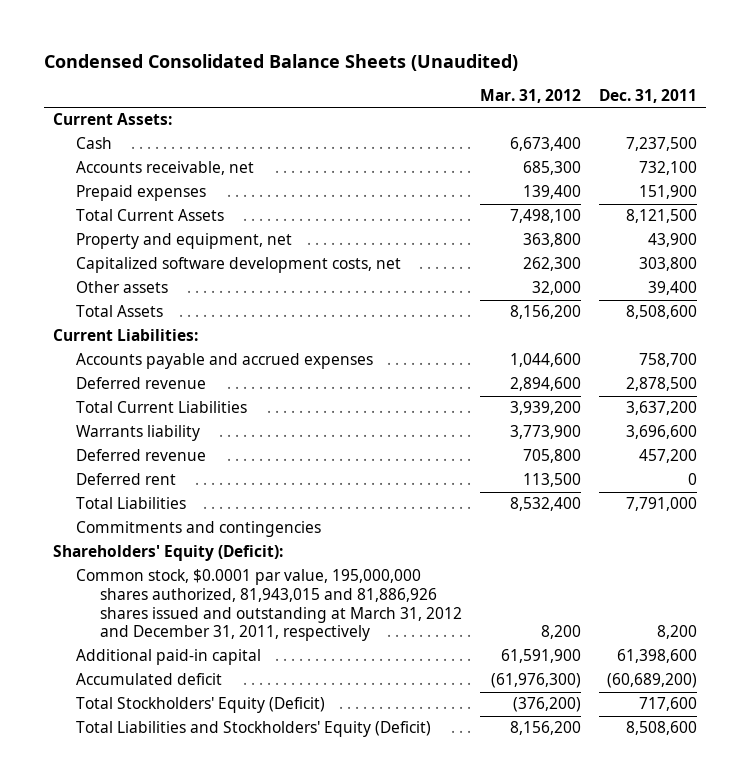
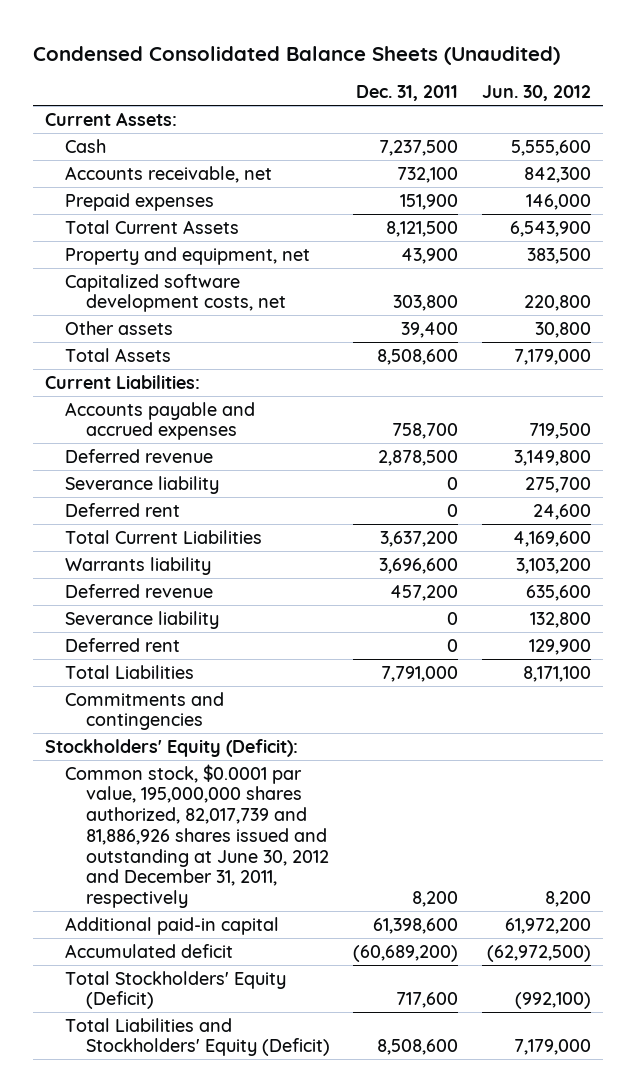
[479,89,581,104] Mar. 31, 2012 -> none
none -> [481,85,591,102] Jun. 30, 2012
none -> [65,475,220,494] Severance liability
none -> [65,502,181,517] Deferred rent
none -> [65,610,220,629] Severance liability
[52,545,283,562] Shareholders' Equity (Deficit): -> [44,738,298,757] Stockholders' Equity (Deficit):
[76,569,462,642] Common stock, $0.0001 par value, 195,000,000 shares authorized, 81,943,015 and 81,886,926 shares issued and outstanding at March 31, 2012 and December 31, 2011, respectively -> [65,763,329,908] Common stock, $0.0001 par value, 195,000,000 shares authorized, 82,017,739 and 81,886,926 shares issued and outstanding at June 30, 2012 and December 31, 2011, respectively

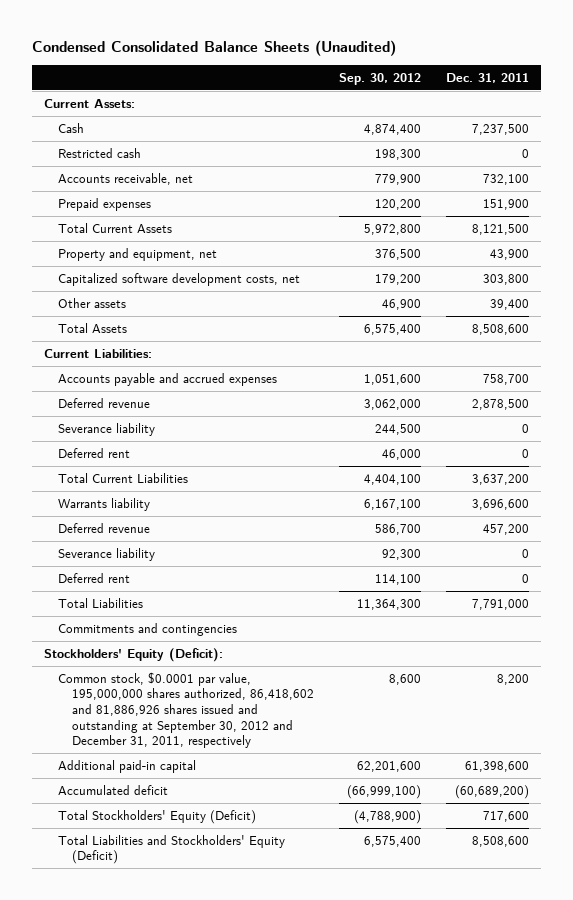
[481,85,591,102] Jun. 30, 2012 -> none
none -> [338,73,421,86] Sep. 30, 2012
none -> [58,147,142,158] Restricted cash
[65,763,329,908] Common stock, $0.0001 par value, 195,000,000 shares authorized, 82,017,739 and 81,886,926 shares issued and outstanding at June 30, 2012 and December 31, 2011, respectively -> [58,671,314,749] Common stock, $0.0001 par value, 195,000,000 shares authorized, 86,418,602 and 81,886,926 shares issued and outstanding at September 30, 2012 and December 31, 2011, respectively

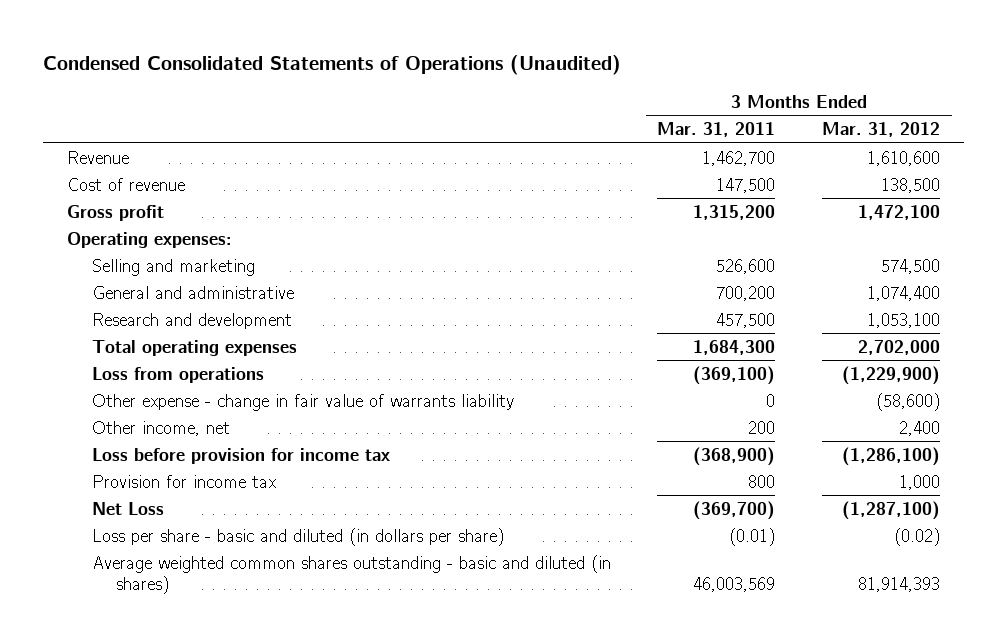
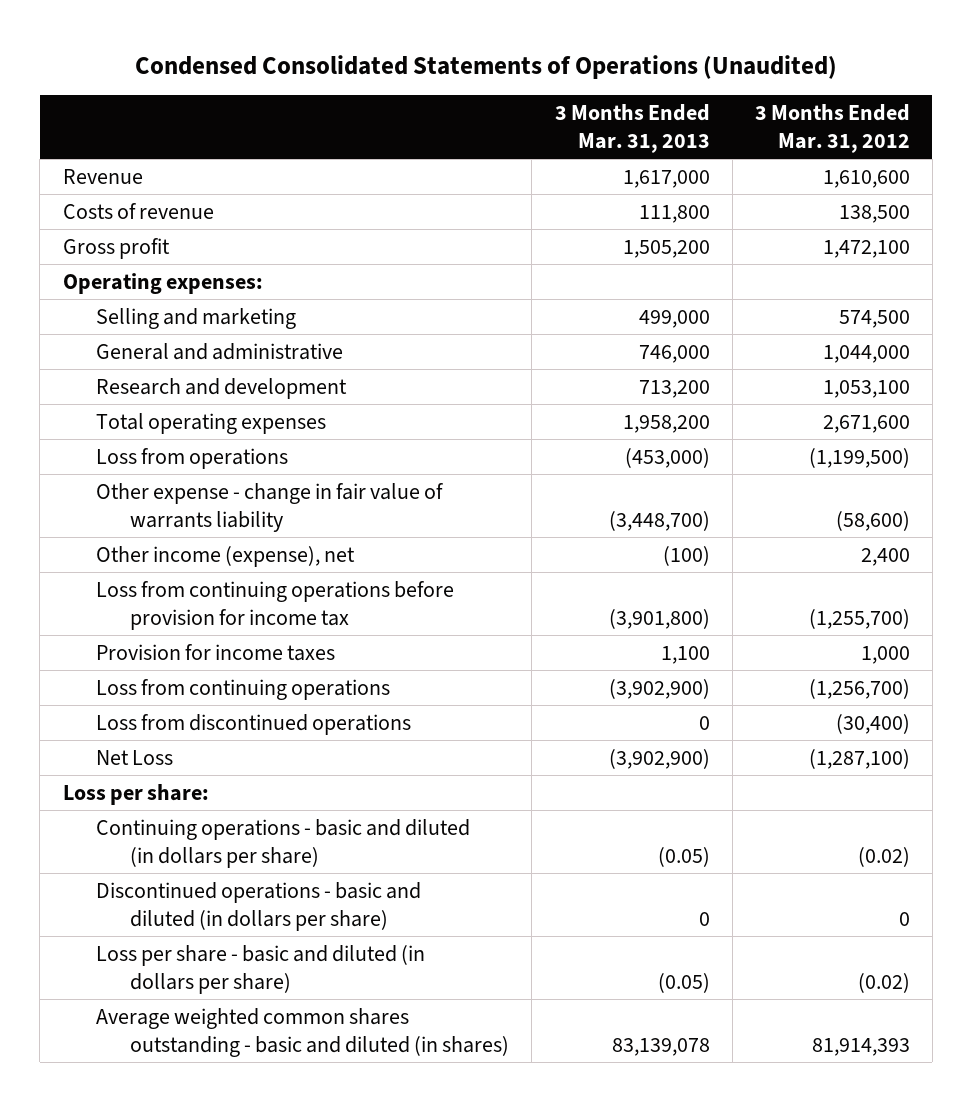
[657,121,776,137] Mar. 31, 2011 -> none
none -> [554,104,710,154] 3 Months Ended Mar. 31, 2013
[66,177,185,191] Cost of revenue -> [62,202,214,219] Costs of revenue
[867,285,941,301] 1,074,400 -> [822,344,910,363] 1,044,000
[858,339,941,355] 2,702,000 -> [822,414,910,433] 2,671,600
[842,365,941,385] (1,229,900) -> [808,447,910,468] (1,199,500)
[91,420,230,436] Other income, net -> [96,545,356,567] Other income (expense), net
[91,447,390,464] Loss before provision for income tax -> [96,580,455,630] Loss from continuing operations before provision for income tax
[842,446,941,466] (1,286,100) -> [808,608,910,629] (1,255,700)
[91,474,276,488] Provision for income tax -> [96,643,336,661] Provision for income taxes
none -> [96,678,391,700] Loss from continuing operations
none -> [96,713,412,735] Loss from discontinued operations
none -> [62,783,209,805] Loss per share:
none -> [96,818,471,868] Continuing operations - basic and diluted (in dollars per share)
none -> [96,881,422,931] Discontinued operations - basic and diluted (in dollars per share)

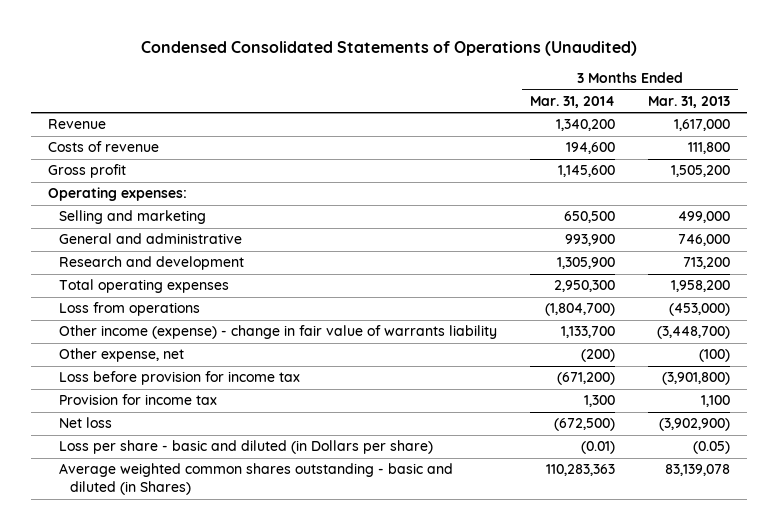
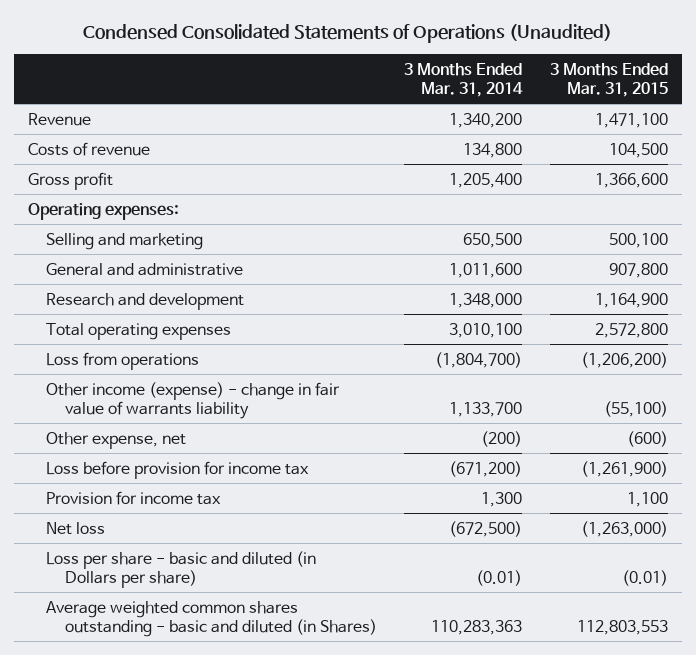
[648,95,731,108] Mar. 31, 2013 -> none
none -> [550,62,669,98] 3 Months Ended Mar. 31, 2015
[566,142,616,155] 194,600 -> [463,142,523,158] 134,800
[558,165,616,178] 1,145,600 -> [449,172,523,188] 1,205,400
[565,234,616,247] 993,900 -> [449,262,523,278] 1,011,600
[557,257,616,270] 1,305,900 -> [449,292,523,308] 1,348,000
[554,280,616,293] 2,950,300 -> [449,322,523,338] 3,010,100

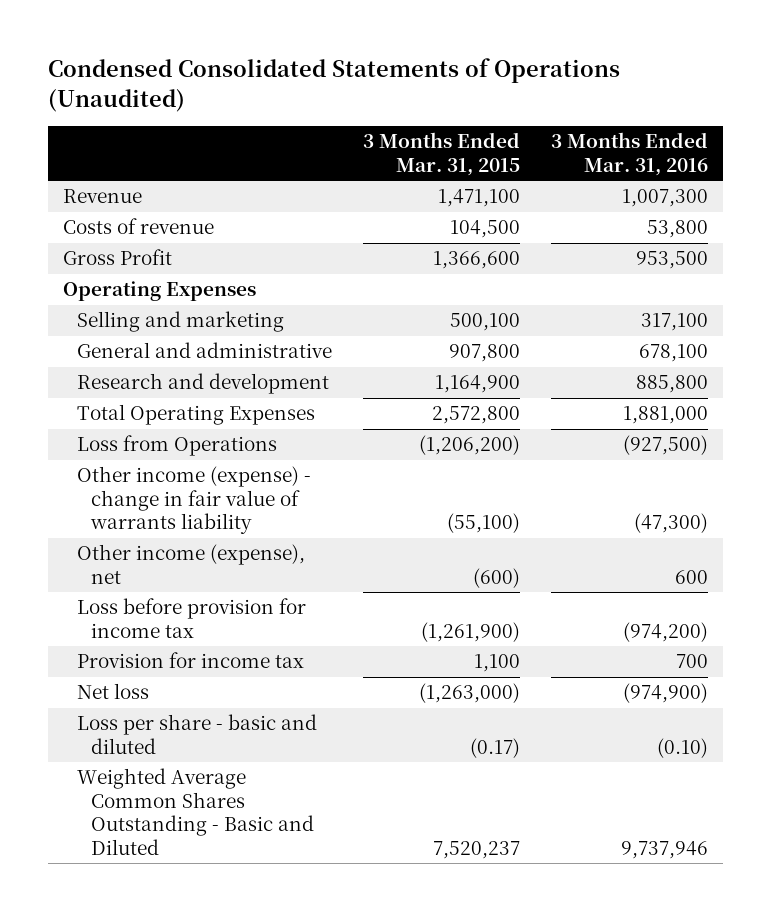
[404,62,524,98] 3 Months Ended Mar. 31, 2014 -> none
none -> [550,132,708,176] 3 Months Ended Mar. 31, 2016
[27,171,113,190] Gross profit -> [63,249,173,266] Gross Profit
[27,202,179,220] Operating expenses: -> [63,281,257,302] Operating Expenses
[46,322,232,340] Total operating expenses -> [76,404,315,426] Total Operating Expenses
[46,351,200,370] Loss from operations -> [76,435,277,457] Loss from Operations
[46,431,187,449] Other expense, net -> [76,544,305,584] Other income (expense), net
[46,550,317,589] Loss per share - basic and diluted (in Dollars per share) -> [76,714,317,754] Loss per share - basic and diluted
[622,570,669,587] (0.01) -> [469,737,520,758] (0.17)
[46,600,377,638] Average weighted common shares outstanding - basic and diluted (in Shares) -> [76,768,314,855] Weighted Average Common Shares Outstanding - Basic and Diluted
[577,620,669,636] 112,803,553 -> [432,840,520,859] 7,520,237

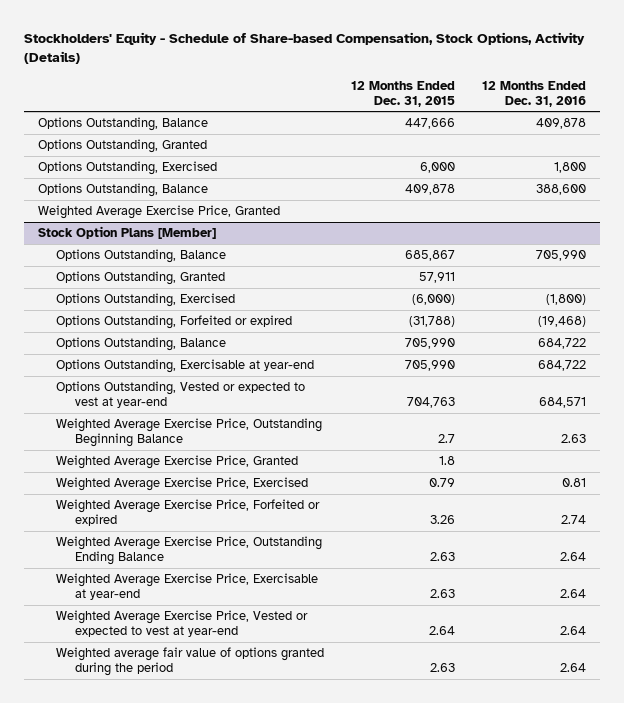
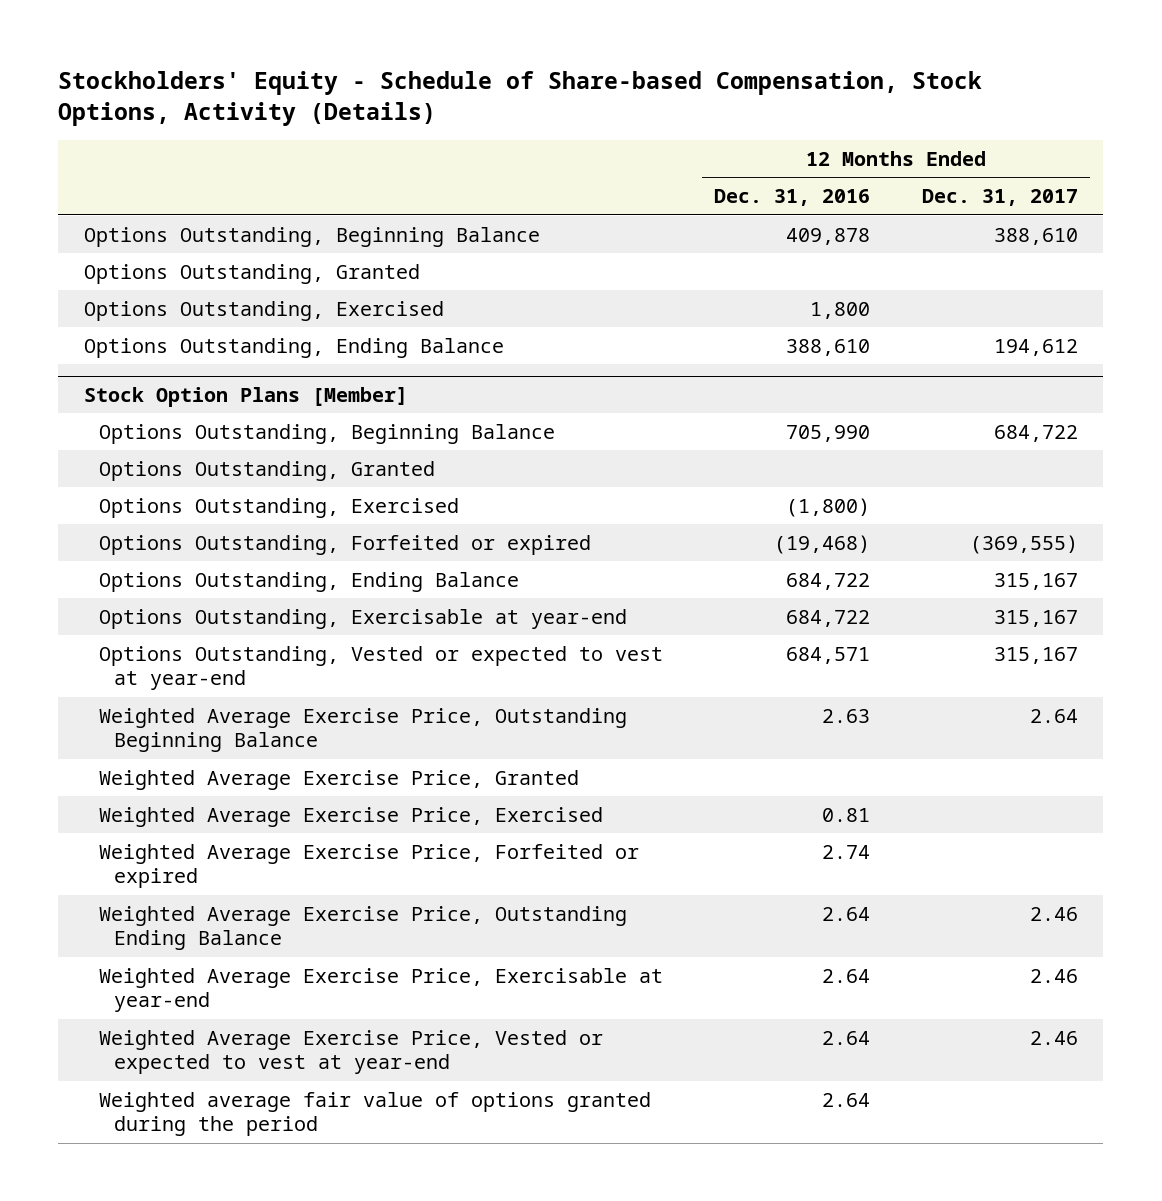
[351,80,456,107] 12 Months Ended Dec. 31, 2015 -> none
none -> [921,189,1078,207] Dec. 31, 2017
[37,116,208,131] Options Outstanding, Balance -> [84,226,541,247] Options Outstanding, Beginning Balance
[37,204,280,219] Weighted Average Exercise Price, Granted -> none
[37,182,208,197] Options Outstanding, Balance -> [84,337,505,358] Options Outstanding, Ending Balance
[536,183,587,195] 388,600 -> [786,338,871,356] 388,610
[56,248,227,263] Options Outstanding, Balance -> [99,423,556,444] Options Outstanding, Beginning Balance
[56,336,227,351] Options Outstanding, Balance -> [99,571,520,592] Options Outstanding, Ending Balance

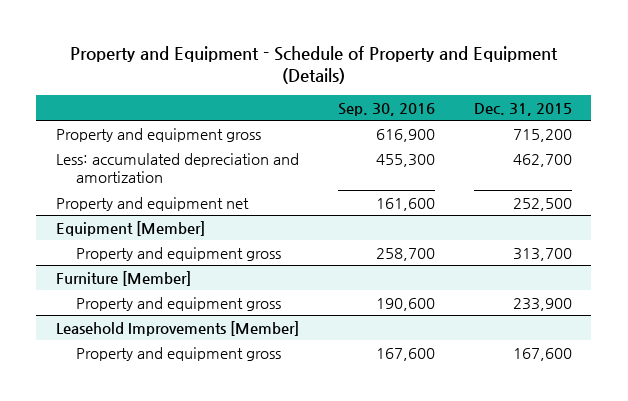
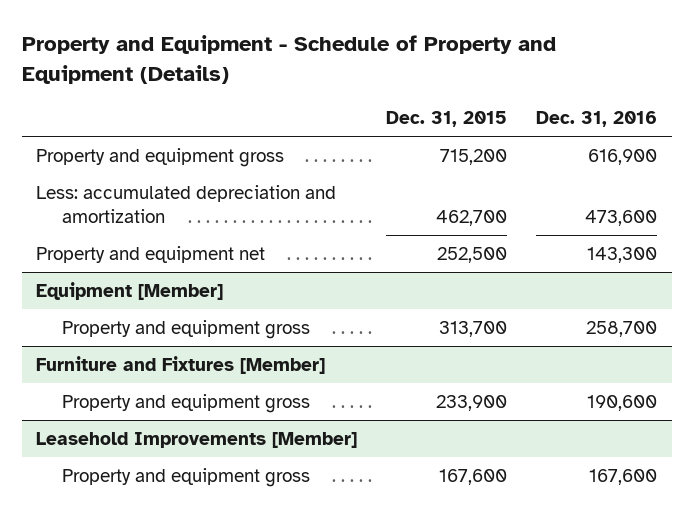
[337,102,435,116] Sep. 30, 2016 -> none
none -> [536,111,658,128] Dec. 31, 2016
[55,270,191,286] Furniture [Member] -> [36,355,326,374] Furniture and Fixtures [Member]

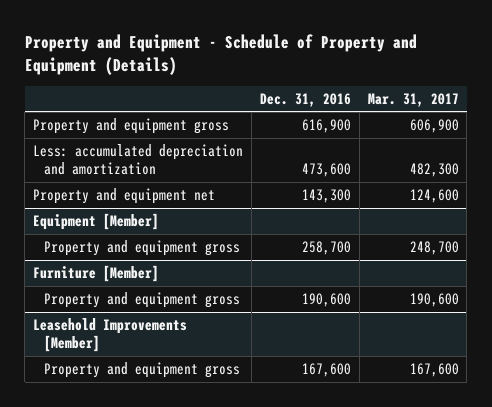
[386,111,508,128] Dec. 31, 2015 -> none
none -> [367,92,459,107] Mar. 31, 2017
[36,355,326,374] Furniture and Fixtures [Member] -> [33,265,160,283] Furniture [Member]

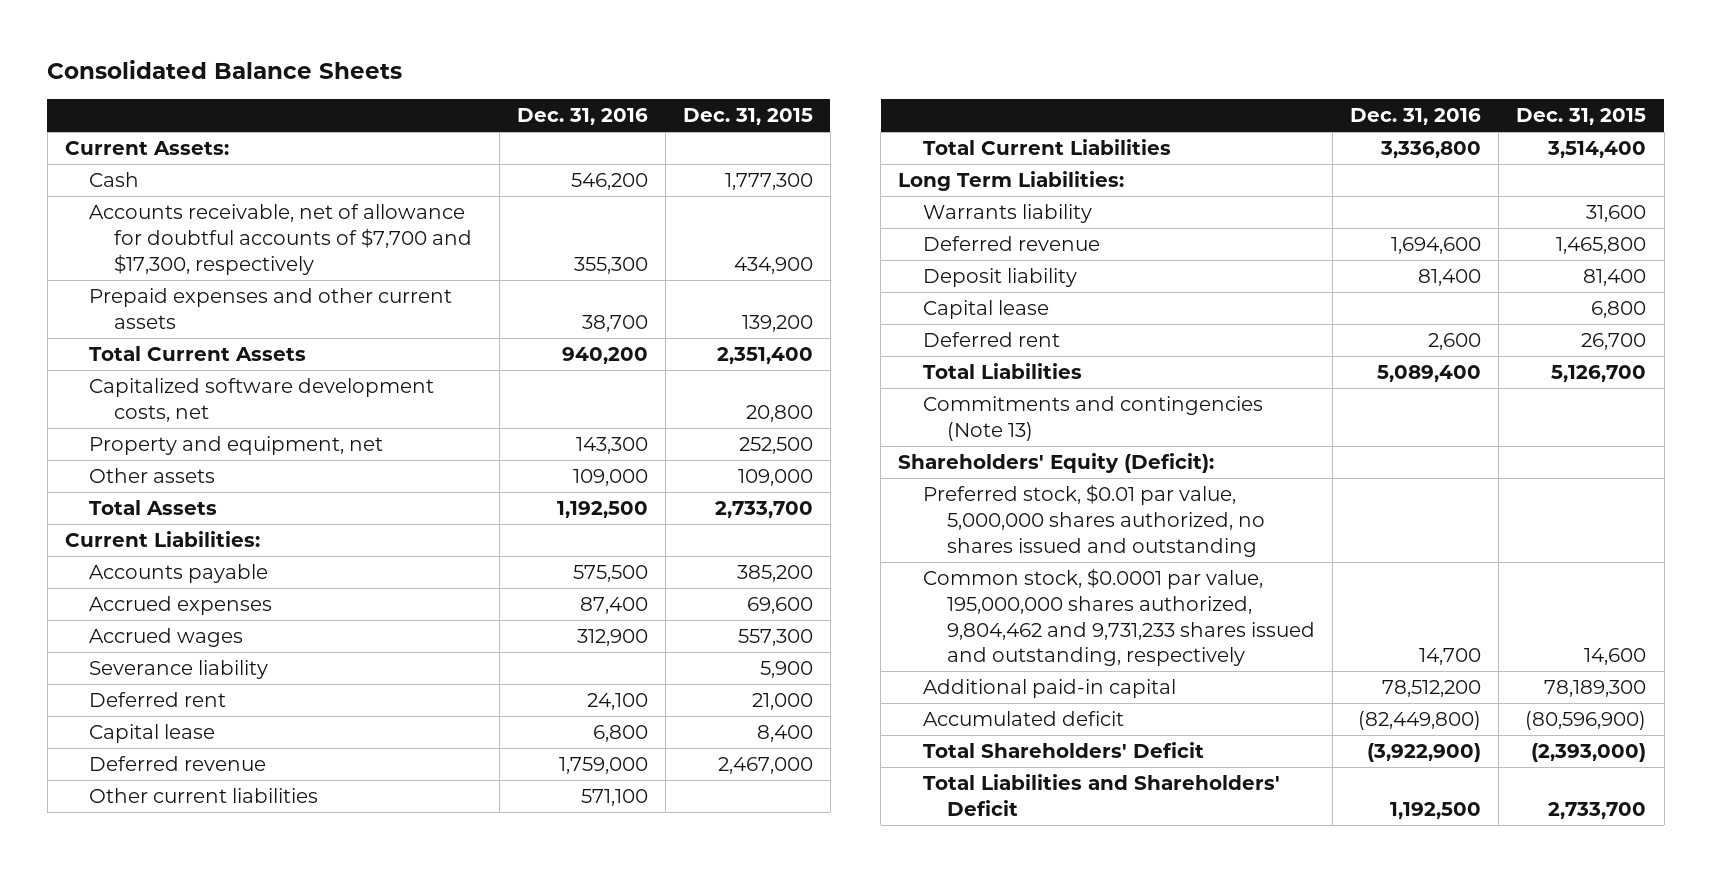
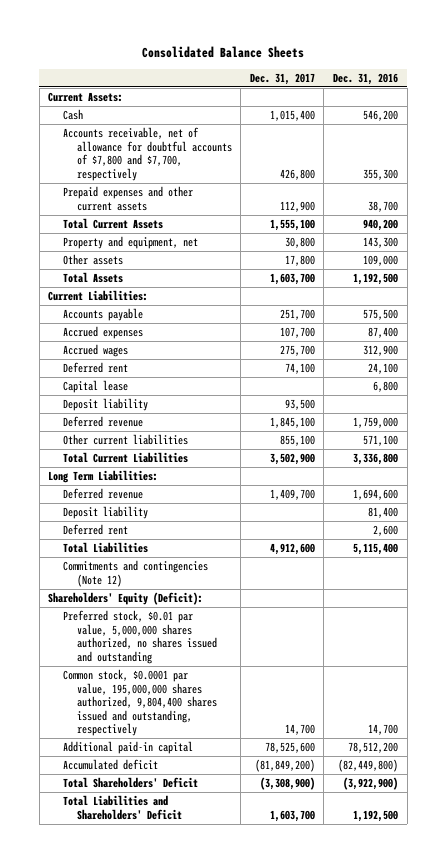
[682,108,813,126] Dec. 31, 2015 -> none
none -> [249,72,315,85] Dec. 31, 2017
[89,204,472,275] Accounts receivable, net of allowance for doubtful accounts of $7,700 and $17,300, respectively -> [62,127,232,181] Accounts receivable, net of allowance for doubtful accounts of $7,800 and $7,700, respectively
[89,378,435,422] Capitalized software development costs, net -> none
[89,660,269,680] Severance liability -> none
none -> [62,398,148,412] Deposit liability
[922,204,1092,224] Warrants liability -> none
[922,300,1049,320] Capital lease -> none
[1377,365,1482,383] 5,089,400 -> [353,543,399,556] 5,115,400
[922,396,1263,441] Commitments and contingencies (Note 13) -> [62,560,208,587] Commitments and contingencies (Note 12)
[922,568,1316,667] Common stock, $0.0001 par value, 195,000,000 shares authorized, 9,804,462 and 9,731,233 shares issued and outstanding, respectively -> [62,669,217,737] Common stock, $0.0001 par value, 195,000,000 shares authorized, 9,804,400 shares issued and outstanding, respectively

